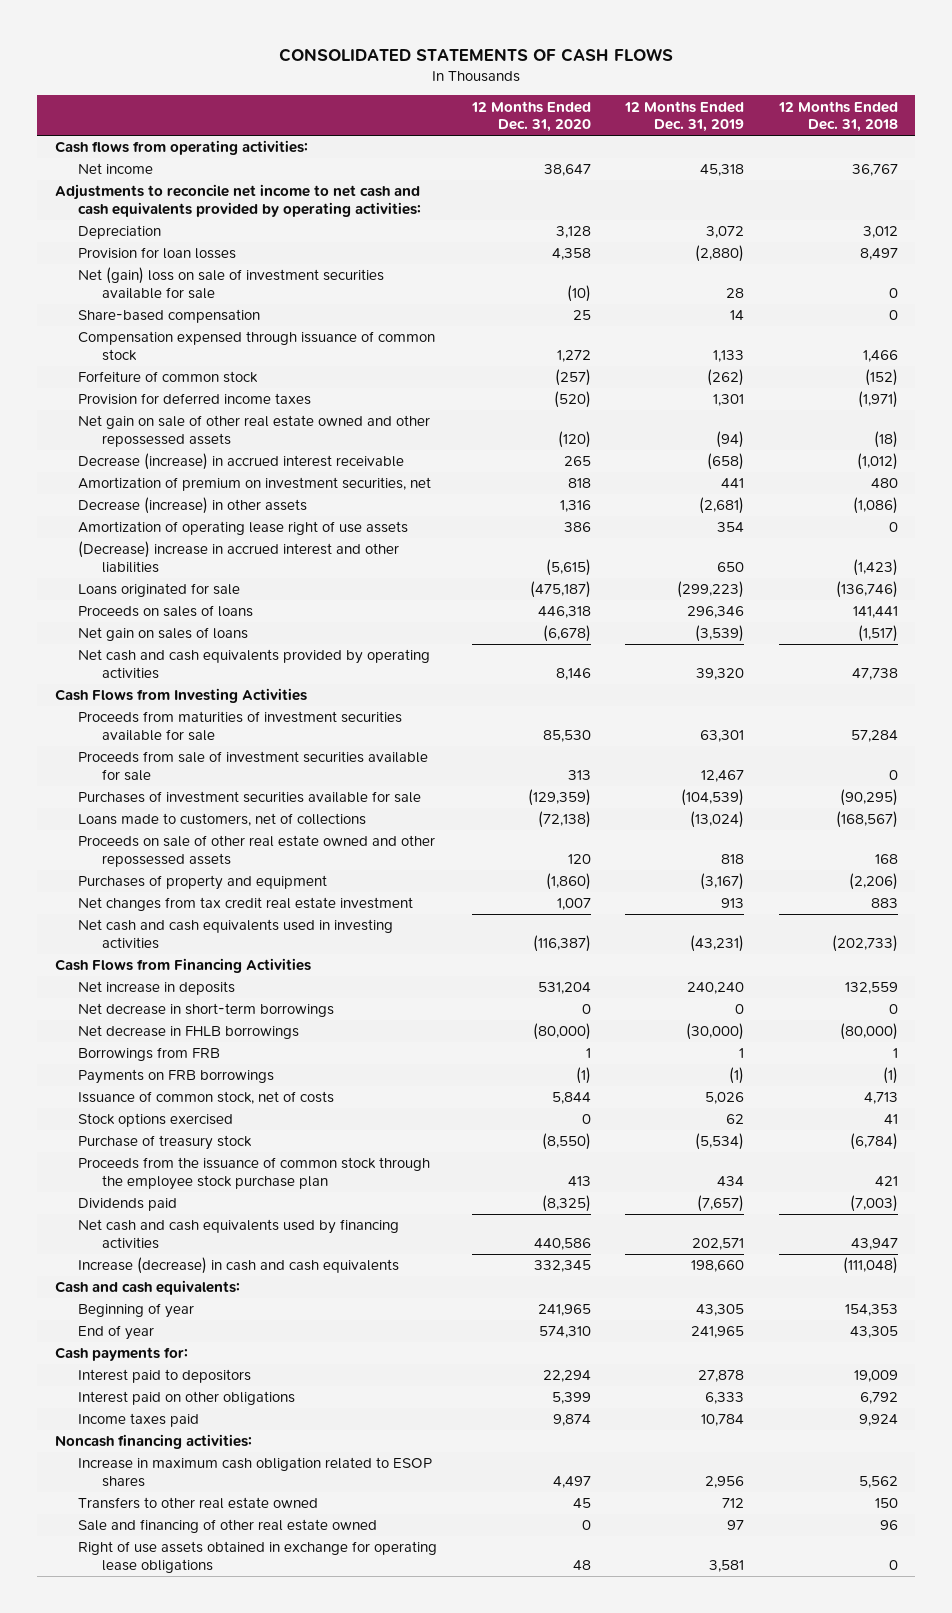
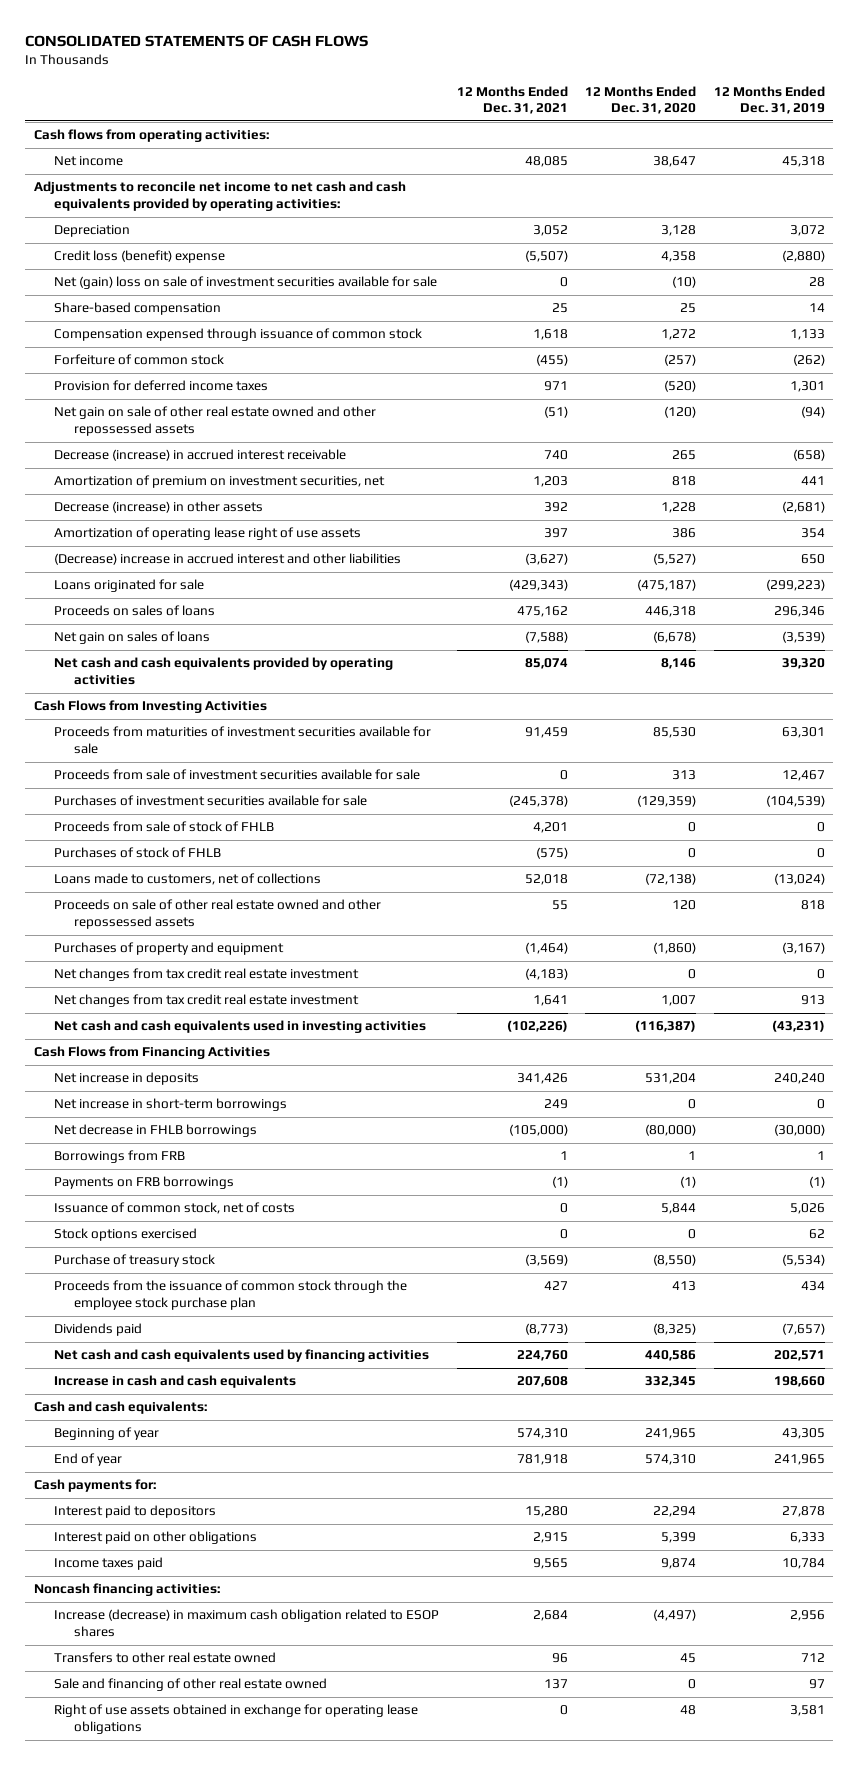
[777,100,898,133] 12 Months Ended Dec. 31, 2018 -> none
none -> [456,85,568,115] 12 Months Ended Dec. 31, 2021
[78,247,237,260] Provision for loan losses -> [53,250,225,264] Credit loss (benefit) expense
[559,500,591,513] 1,316 -> [661,502,697,514] 1,228
[545,558,591,576] (5,615) -> [653,553,697,566] (5,527)
none -> [53,821,274,833] Proceeds from sale of stock of FHLB
none -> [53,847,221,859] Purchases of stock of FHLB
none -> [53,968,359,982] Net changes from tax credit real estate investment
[78,1003,335,1018] Net decrease in short-term borrowings -> [53,1098,287,1112] Net increase in short-term borrowings
[78,1257,400,1275] Increase (decrease) in cash and cash equivalents -> [53,1375,296,1389] Increase in cash and cash equivalents
[78,1457,433,1487] Increase in maximum cash obligation related to ESOP shares -> [53,1609,439,1638] Increase (decrease) in maximum cash obligation related to ESOP shares
[552,1475,591,1488] 4,497 -> [653,1609,697,1622] (4,497)

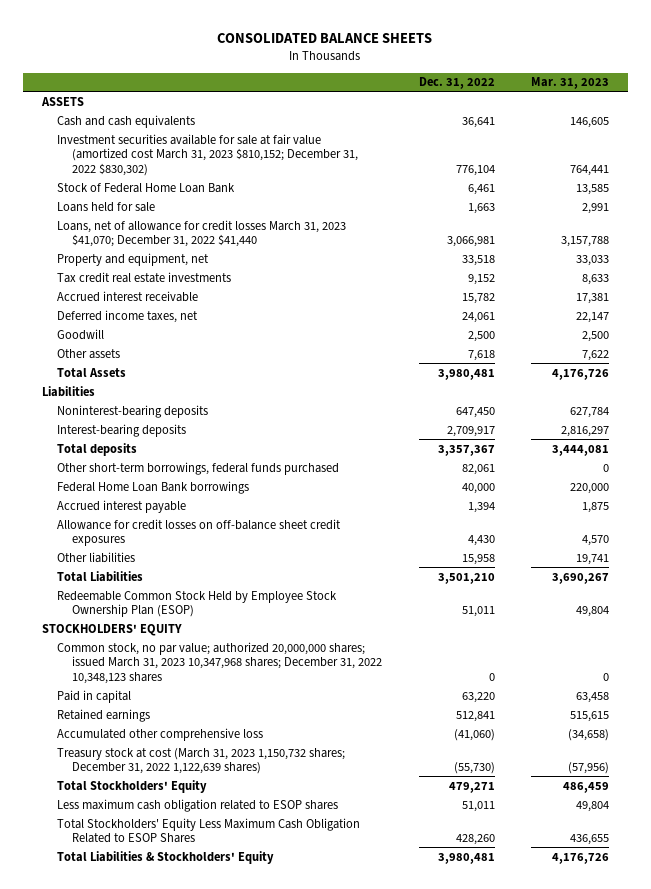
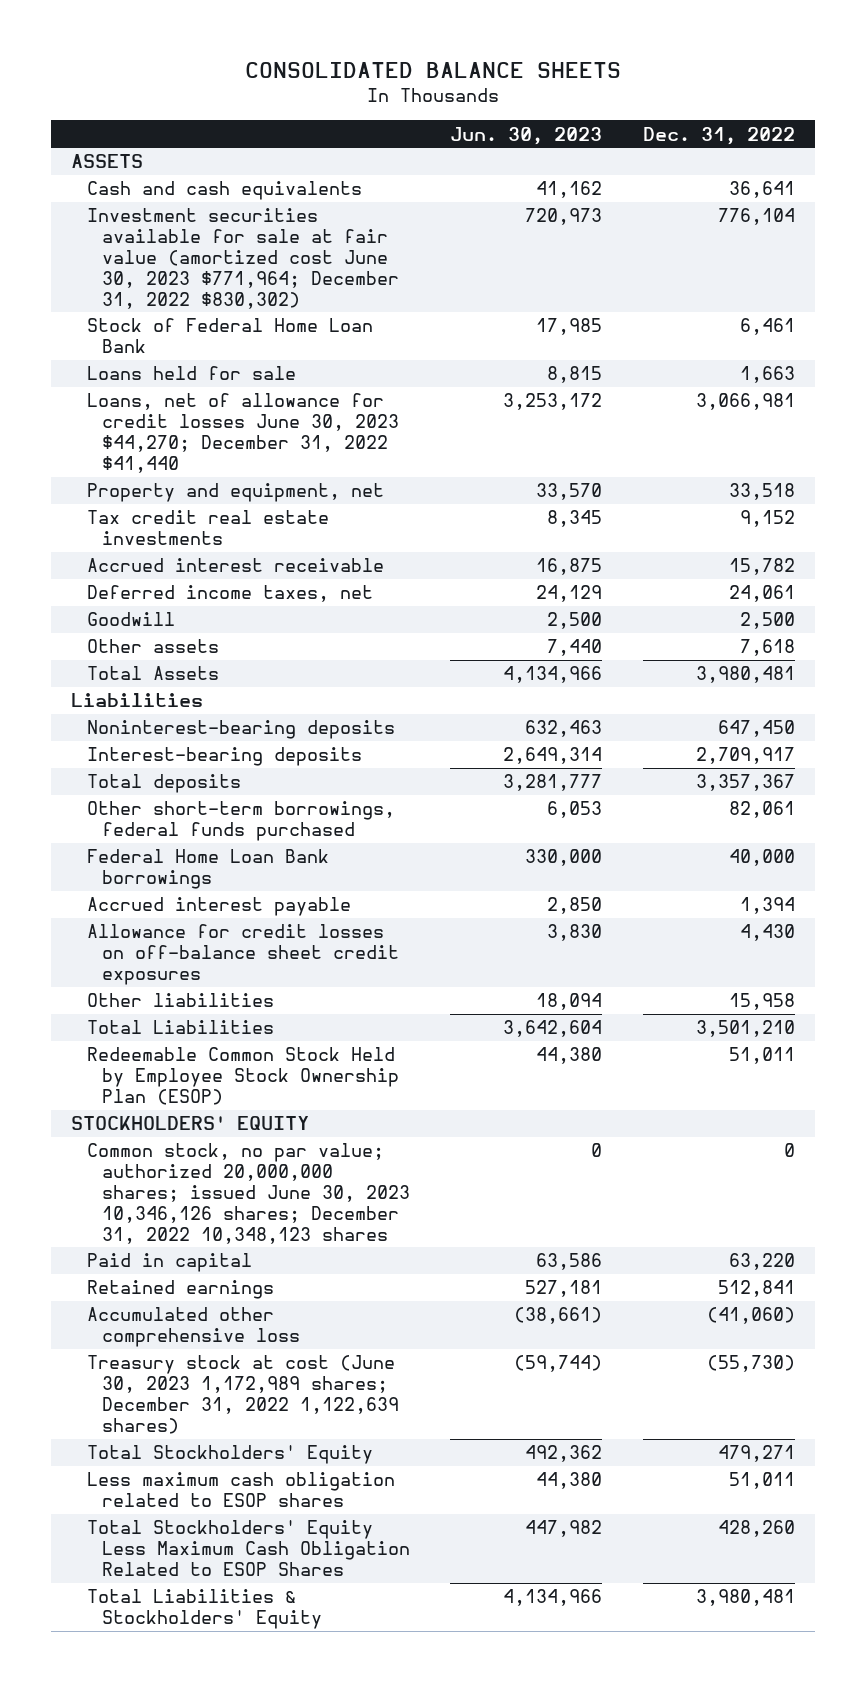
[531,77,610,90] Mar. 31, 2023 -> none
none -> [450,126,603,145] Jun. 30, 2023
[56,133,359,176] Investment securities available for sale at fair value (amortized cost March 31, 2023 $810,152; December 31, 2022 $830,302) -> [86,208,400,309] Investment securities available for sale at fair value (amortized cost June 30, 2023 $771,964; December 31, 2022 $830,302)
[56,219,346,248] Loans, net of allowance for credit losses March 31, 2023 $41,070; December 31, 2022 $41,440 -> [86,393,400,473] Loans, net of allowance for credit losses June 30, 2023 $44,270; December 31, 2022 $41,440
[56,641,383,684] Common stock, no par value; authorized 20,000,000 shares; issued March 31, 2023 10,347,968 shares; December 31, 2022 10,348,123 shares -> [86,1143,411,1244] Common stock, no par value; authorized 20,000,000 shares; issued June 30, 2023 10,346,126 shares; December 31, 2022 10,348,123 shares
[56,747,345,775] Treasury stock at cost (March 31, 2023 1,150,732 shares; December 31, 2022 1,122,639 shares) -> [86,1355,400,1434] Treasury stock at cost (June 30, 2023 1,172,989 shares; December 31, 2022 1,122,639 shares)

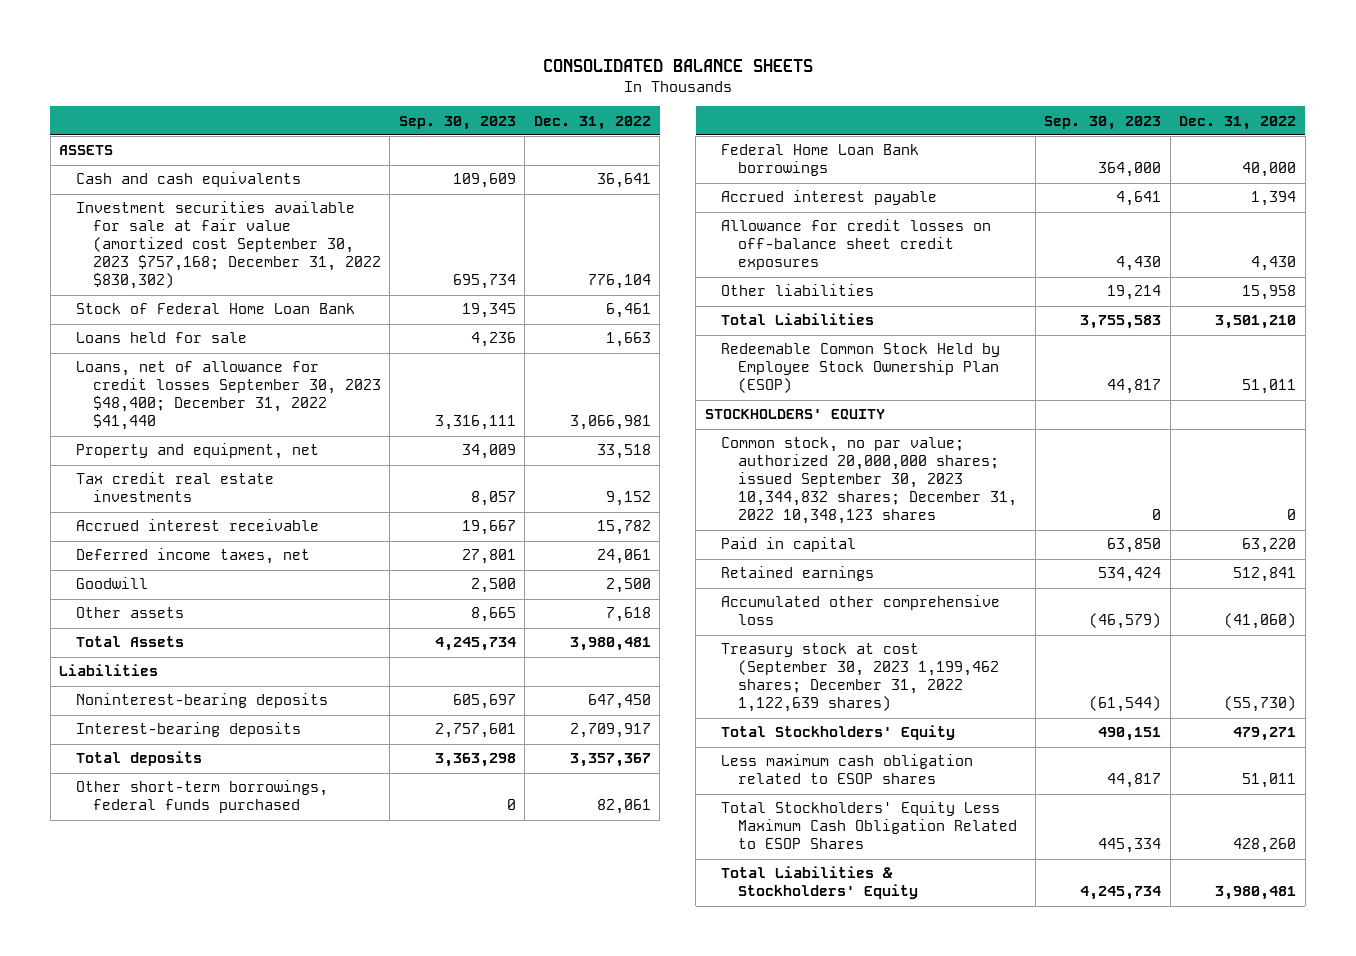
[450,126,603,145] Jun. 30, 2023 -> none
none -> [398,115,516,130] Sep. 30, 2023
[86,208,400,309] Investment securities available for sale at fair value (amortized cost June 30, 2023 $771,964; December 31, 2022 $830,302) -> [75,201,381,290] Investment securities available for sale at fair value (amortized cost September 30, 2023 $757,168; December 31, 2022 $830,302)
[86,393,400,473] Loans, net of allowance for credit losses June 30, 2023 $44,270; December 31, 2022 $41,440 -> [75,361,381,431] Loans, net of allowance for credit losses September 30, 2023 $48,400; December 31, 2022 $41,440
[86,1143,411,1244] Common stock, no par value; authorized 20,000,000 shares; issued June 30, 2023 10,346,126 shares; December 31, 2022 10,348,123 shares -> [721,437,1018,525] Common stock, no par value; authorized 20,000,000 shares; issued September 30, 2023 10,344,832 shares; December 31, 2022 10,348,123 shares
[86,1355,400,1434] Treasury stock at cost (June 30, 2023 1,172,989 shares; December 31, 2022 1,122,639 shares) -> [721,643,1000,713] Treasury stock at cost (September 30, 2023 1,199,462 shares; December 31, 2022 1,122,639 shares)

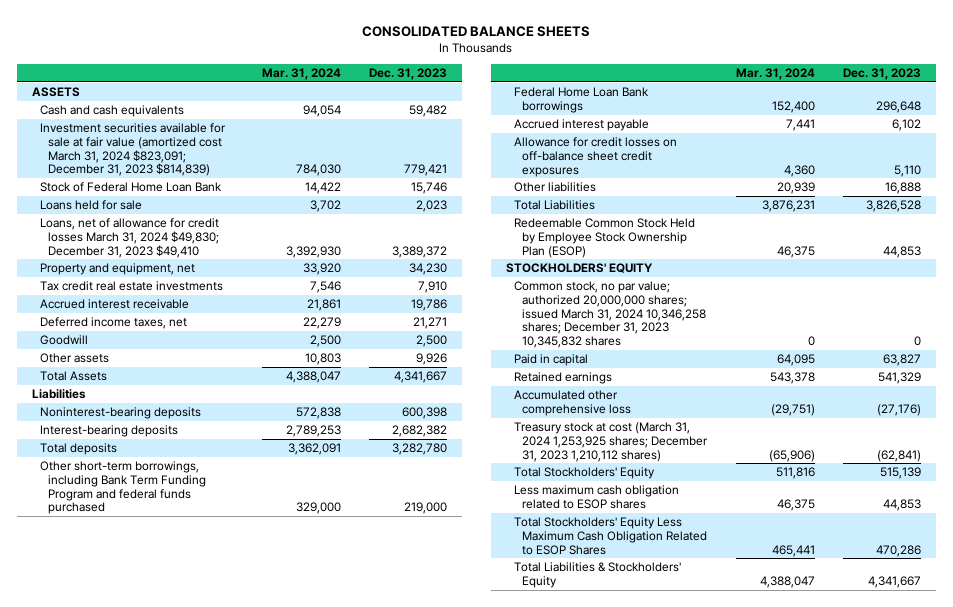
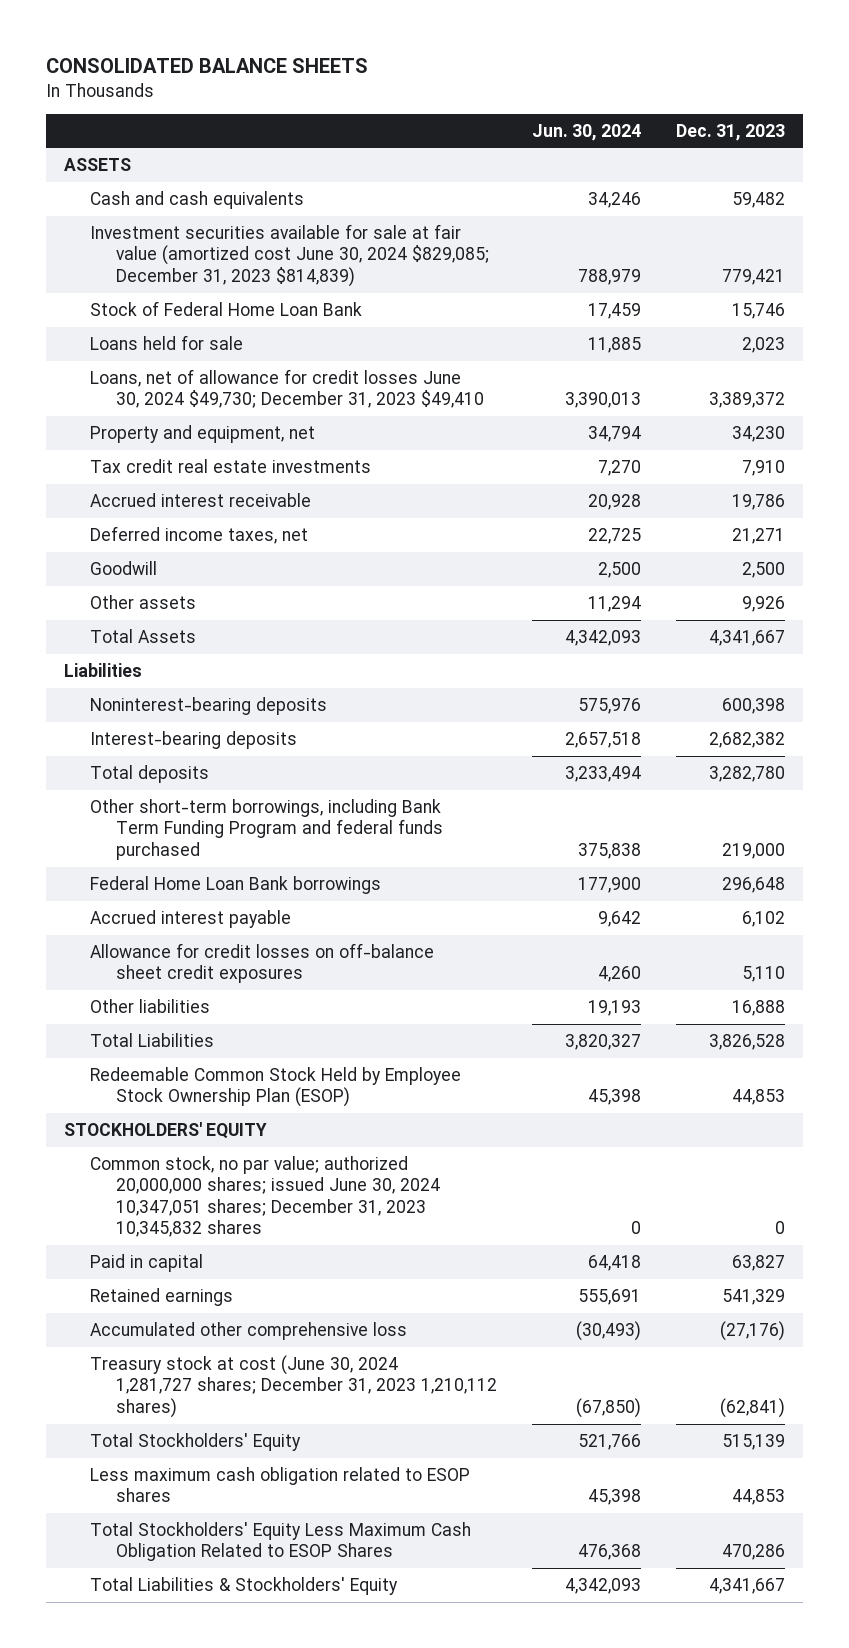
[261,67,341,80] Mar. 31, 2024 -> none
none -> [531,123,641,141] Jun. 30, 2024
[40,123,227,177] Investment securities available for sale at fair value (amortized cost March 31, 2024 $823,091; December 31, 2023 $814,839) -> [89,223,489,287] Investment securities available for sale at fair value (amortized cost June 30, 2024 $829,085; December 31, 2023 $814,839)
[40,218,220,258] Loans, net of allowance for credit losses March 31, 2024 $49,830; December 31, 2023 $49,410 -> [89,368,484,409] Loans, net of allowance for credit losses June 30, 2024 $49,730; December 31, 2023 $49,410
[514,281,707,349] Common stock, no par value; authorized 20,000,000 shares; issued March 31, 2024 10,346,258 shares; December 31, 2023 10,345,832 shares -> [89,1155,440,1238] Common stock, no par value; authorized 20,000,000 shares; issued June 30, 2024 10,347,051 shares; December 31, 2023 10,345,832 shares
[514,422,709,462] Treasury stock at cost (March 31, 2024 1,253,925 shares; December 31, 2023 1,210,112 shares) -> [89,1354,497,1418] Treasury stock at cost (June 30, 2024 1,281,727 shares; December 31, 2023 1,210,112 shares)

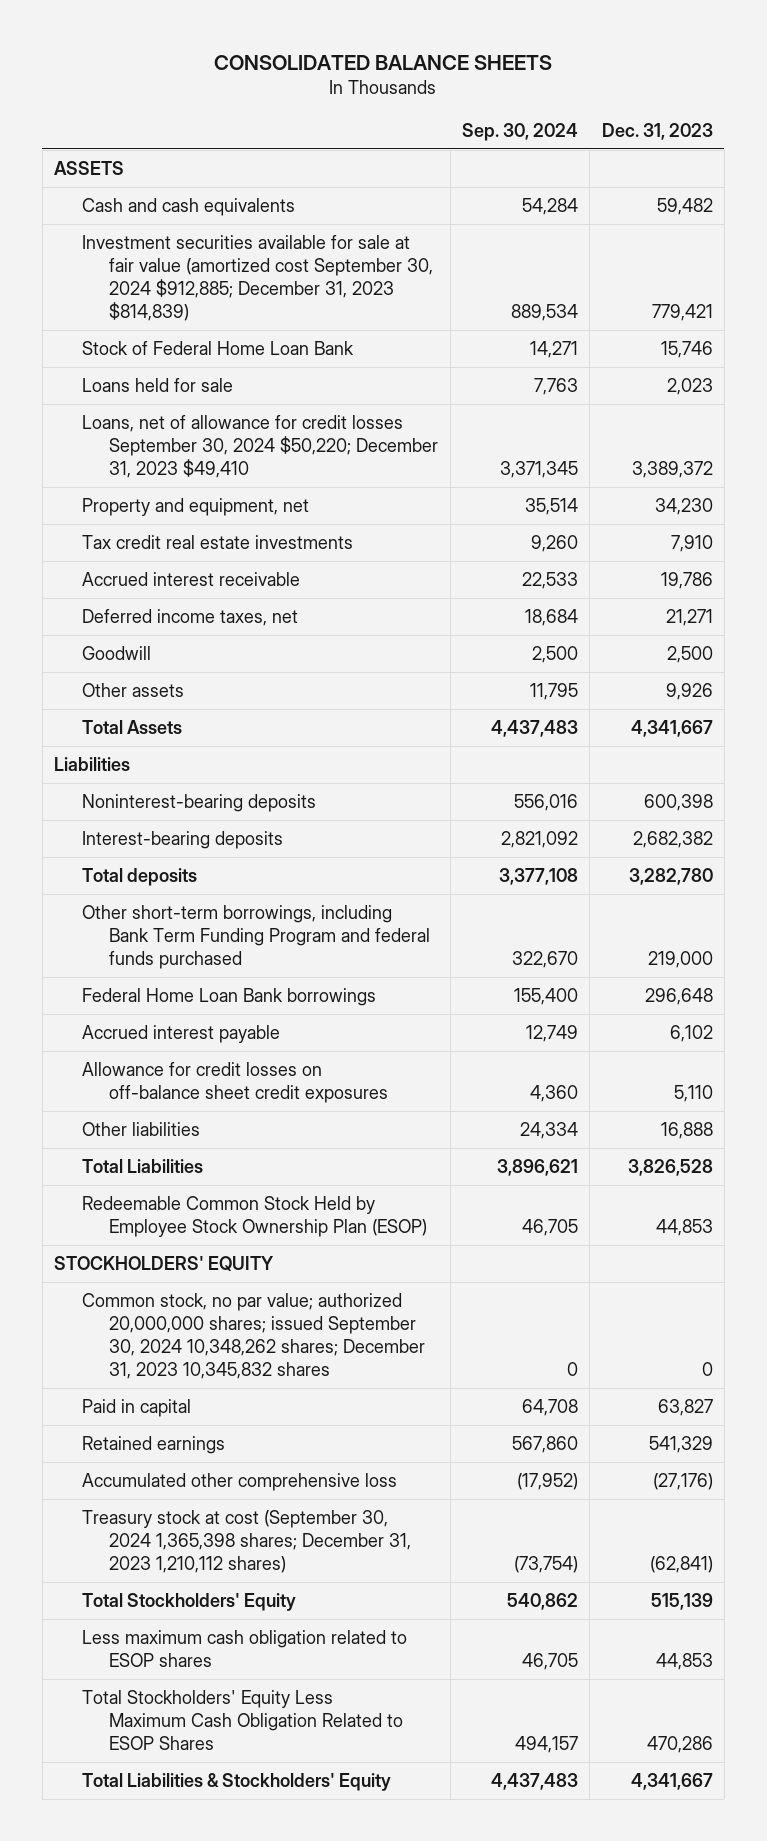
[531,123,641,141] Jun. 30, 2024 -> none
none -> [461,123,578,142] Sep. 30, 2024
[89,223,489,287] Investment securities available for sale at fair value (amortized cost June 30, 2024 $829,085; December 31, 2023 $814,839) -> [81,234,434,322] Investment securities available for sale at fair value (amortized cost September 30, 2024 $912,885; December 31, 2023 $814,839)
[89,368,484,409] Loans, net of allowance for credit losses June 30, 2024 $49,730; December 31, 2023 $49,410 -> [81,414,439,479] Loans, net of allowance for credit losses September 30, 2024 $50,220; December 31, 2023 $49,410
[89,1155,440,1238] Common stock, no par value; authorized 20,000,000 shares; issued June 30, 2024 10,347,051 shares; December 31, 2023 10,345,832 shares -> [81,1292,426,1380] Common stock, no par value; authorized 20,000,000 shares; issued September 30, 2024 10,348,262 shares; December 31, 2023 10,345,832 shares
[89,1354,497,1418] Treasury stock at cost (June 30, 2024 1,281,727 shares; December 31, 2023 1,210,112 shares) -> [81,1509,412,1574] Treasury stock at cost (September 30, 2024 1,365,398 shares; December 31, 2023 1,210,112 shares)

